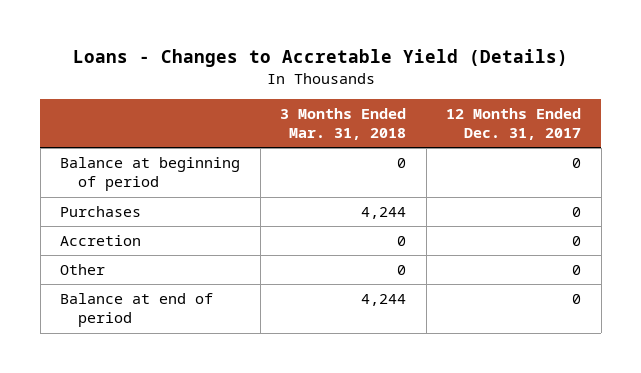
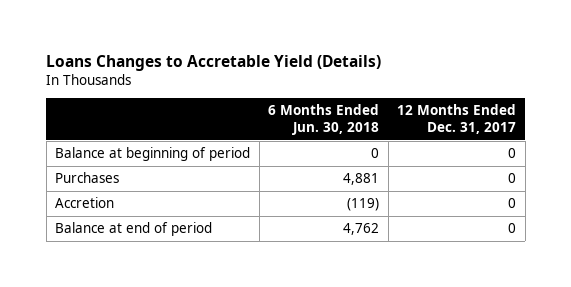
[72,49,568,68] Loans - Changes to Accretable Yield (Details) -> [46,54,382,71] Loans Changes to Accretable Yield (Details)
[280,107,407,141] 3 Months Ended Mar. 31, 2018 -> none
none -> [268,104,380,136] 6 Months Ended Jun. 30, 2018
[60,263,106,275] Other -> none

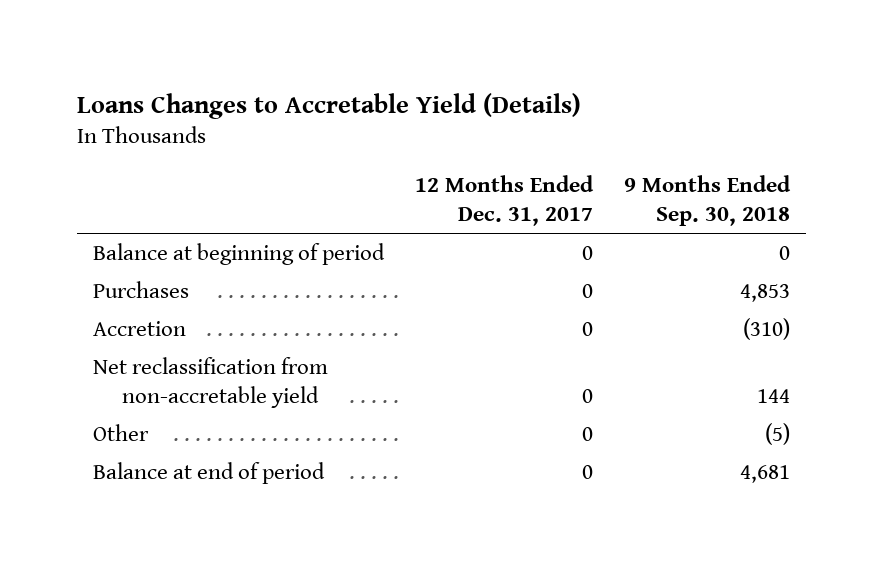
[268,104,380,136] 6 Months Ended Jun. 30, 2018 -> none
none -> [624,175,792,227] 9 Months Ended Sep. 30, 2018
none -> [92,357,328,409] Net reclassification from non-accretable yield
none -> [92,424,149,442] Other

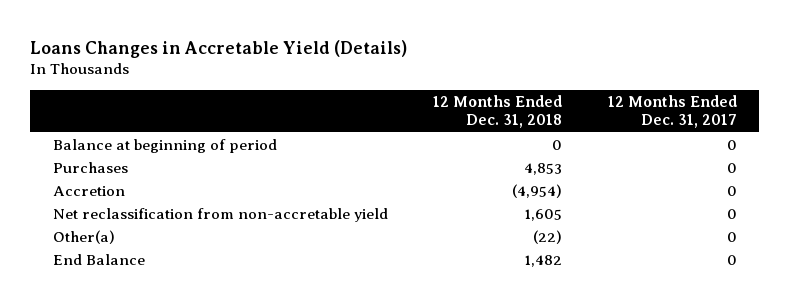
[77,92,582,119] Loans Changes to Accretable Yield (Details) -> [29,39,407,58] Loans Changes in Accretable Yield (Details)
[624,175,792,227] 9 Months Ended Sep. 30, 2018 -> none
none -> [433,94,563,129] 12 Months Ended Dec. 31, 2018
[92,424,149,442] Other -> [52,230,115,245] Other(a)
[92,462,325,485] Balance at end of period -> [52,254,145,266] End Balance

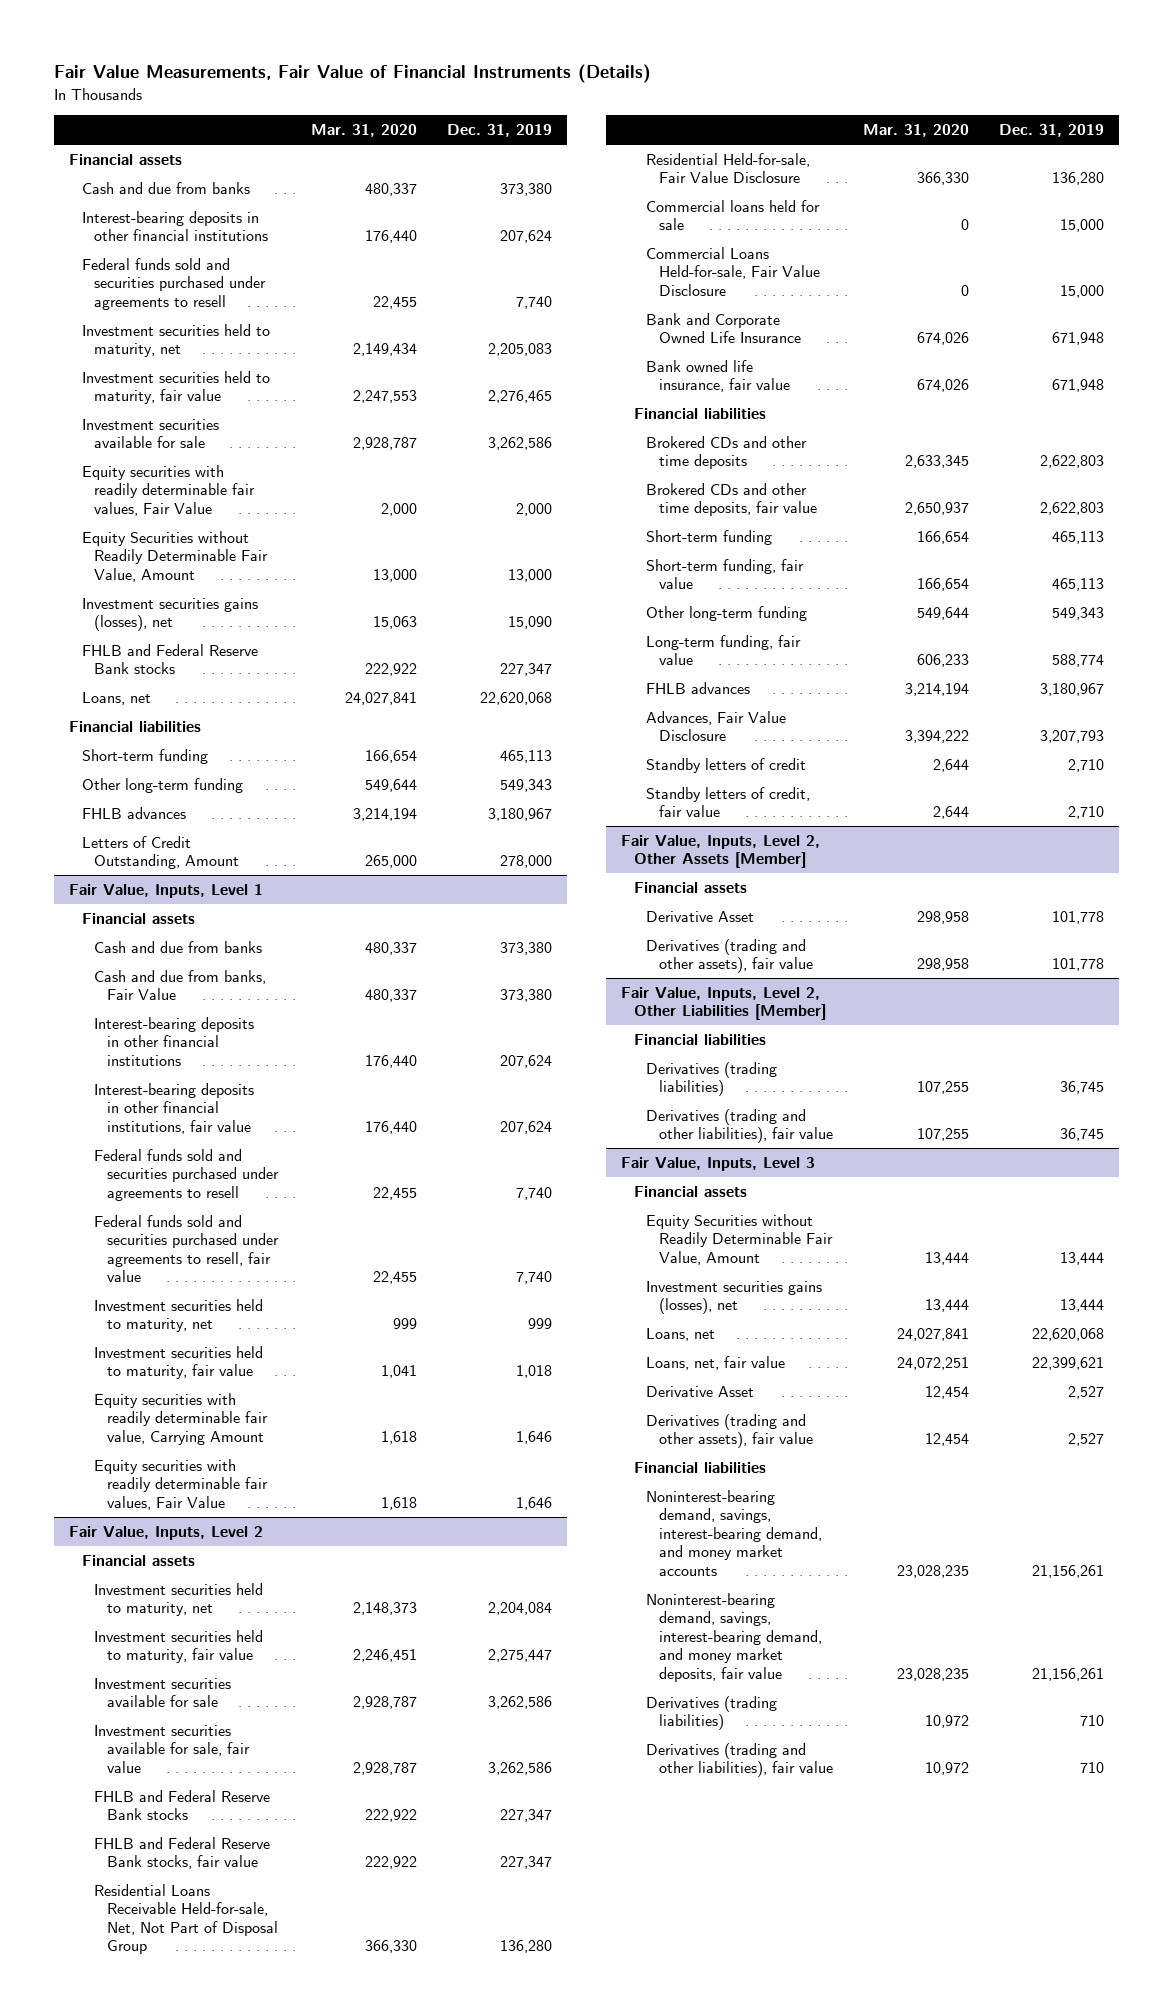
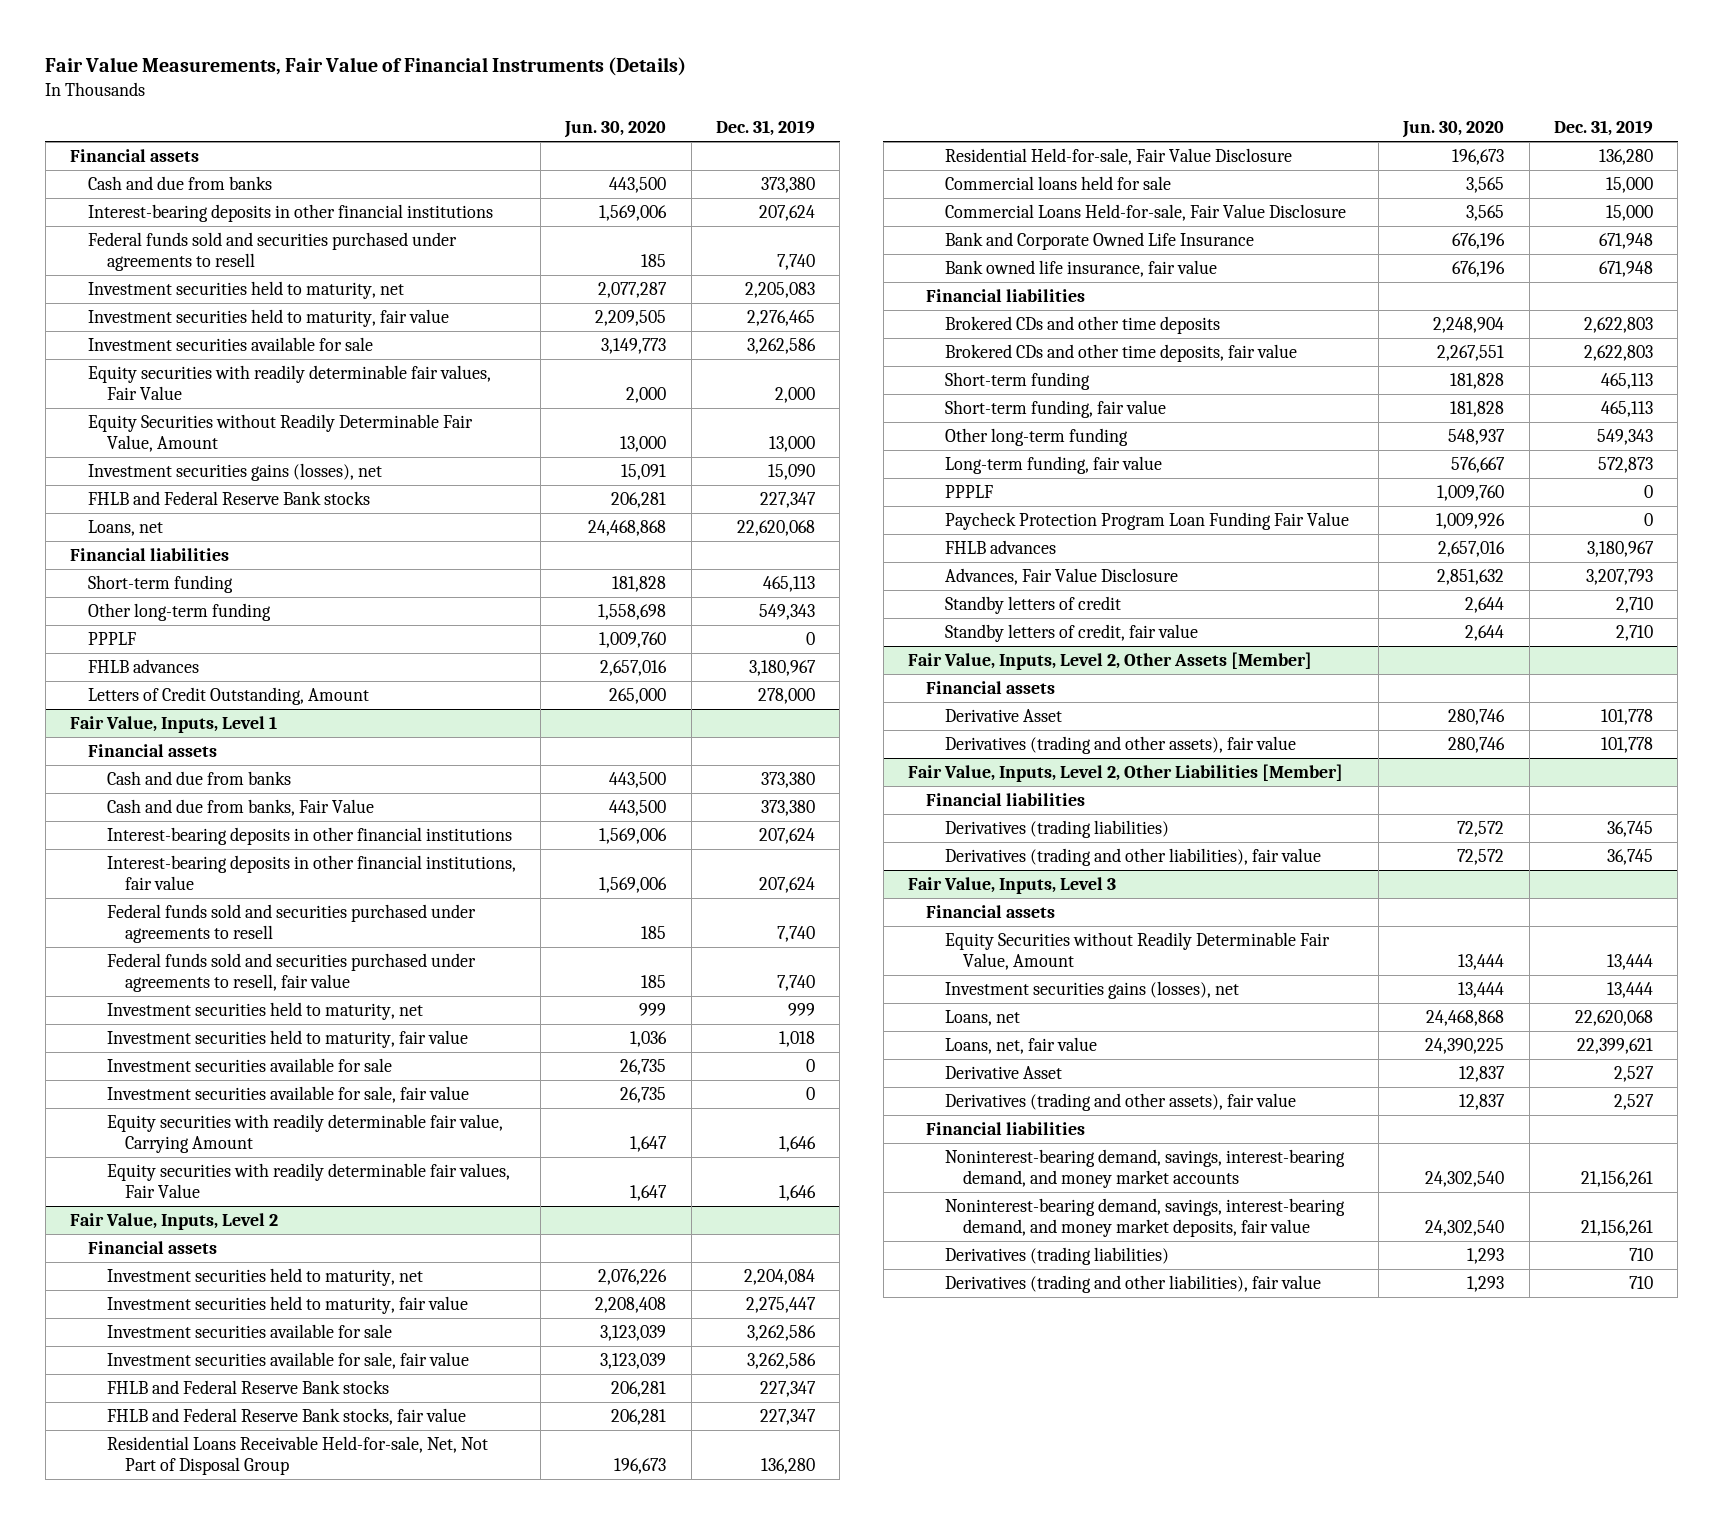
[310,124,417,138] Mar. 31, 2020 -> none
none -> [564,121,667,139] Jun. 30, 2020
none -> [88,631,137,645] PPPLF
none -> [106,1057,392,1072] Investment securities available for sale
none -> [106,1085,469,1103] Investment securities available for sale, fair value
[1052,654,1105,668] 588,774 -> [1597,456,1653,473] 572,873
none -> [944,484,993,498] PPPLF
none -> [944,511,1349,530] Paycheck Protection Program Loan Funding Fair Value

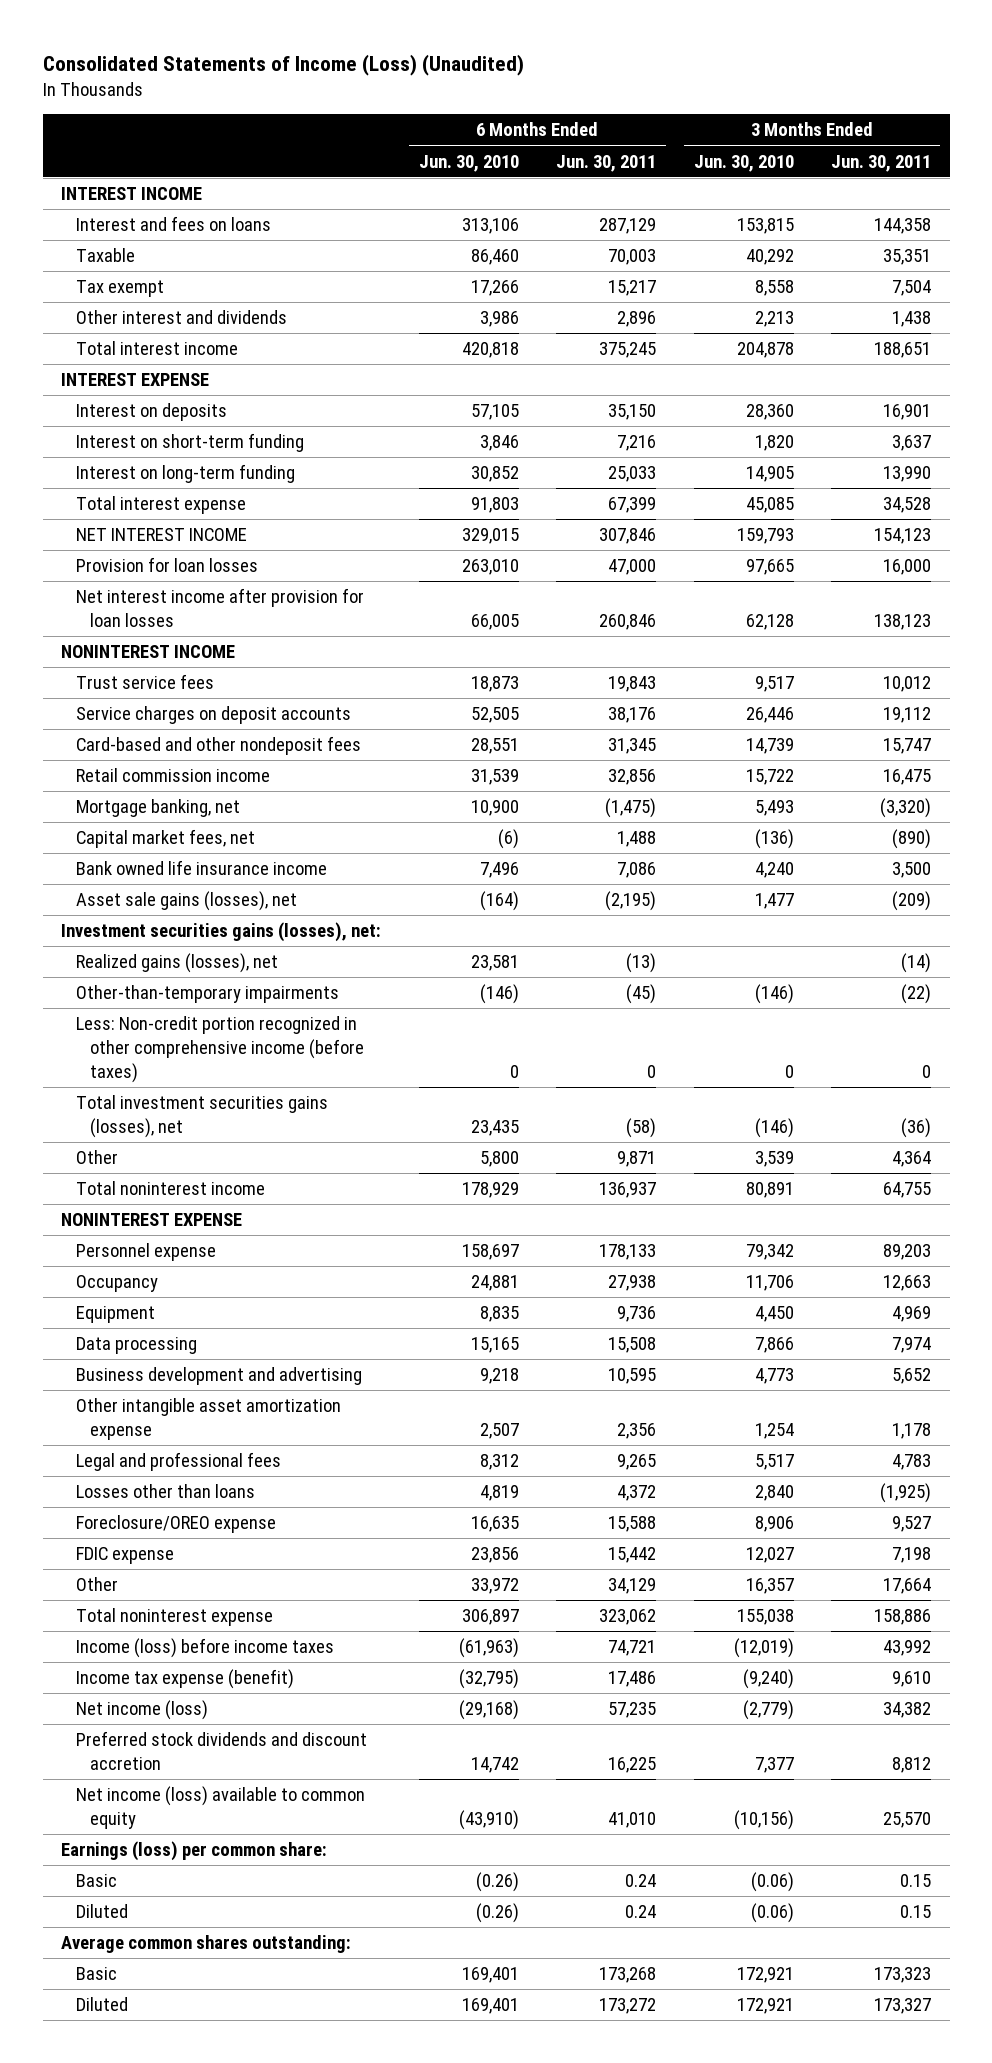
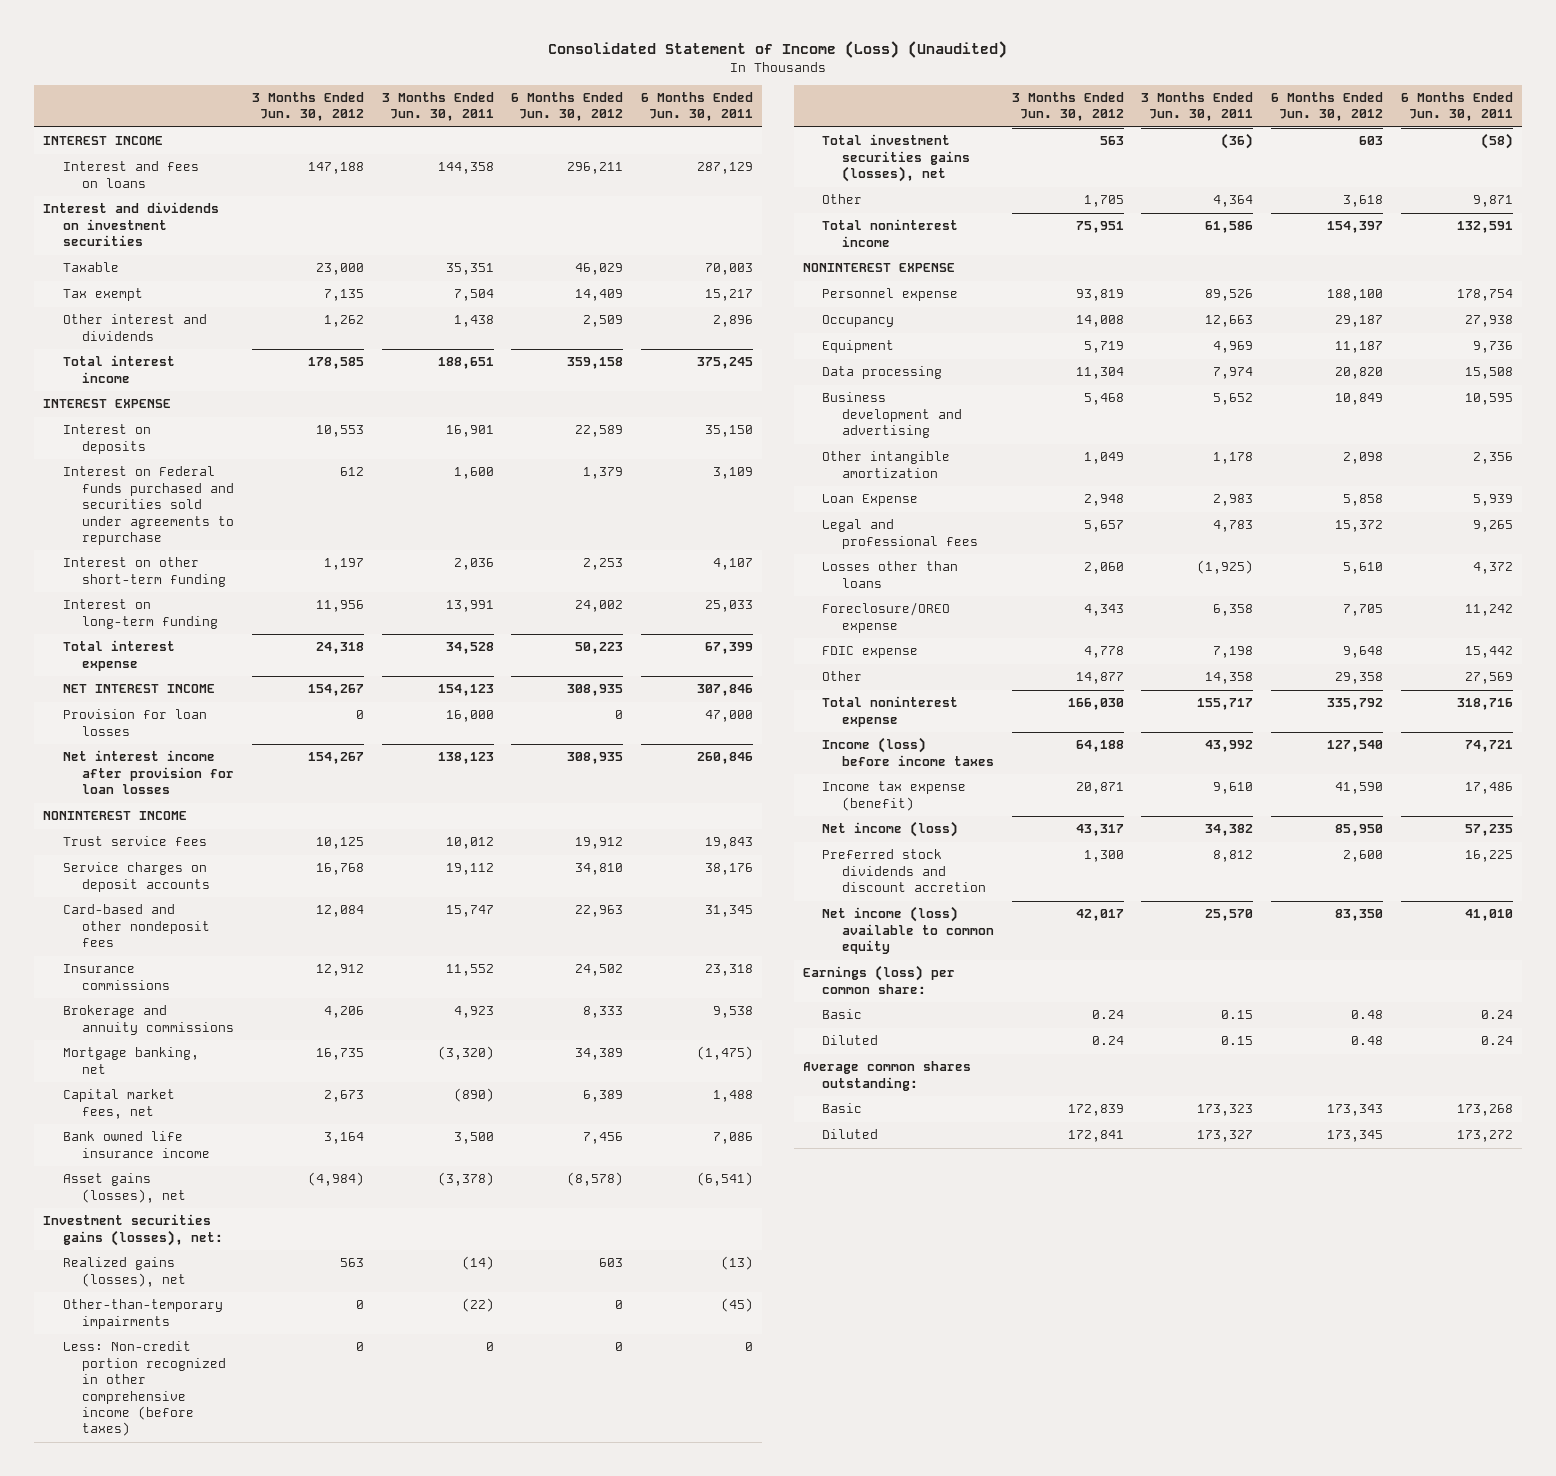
[42,54,524,77] Consolidated Statements of Income (Loss) (Unaudited) -> [548,41,1008,59] Consolidated Statement of Income (Loss) (Unaudited)
[418,154,519,172] Jun. 30, 2010 -> none
[693,154,794,172] Jun. 30, 2010 -> none
none -> [251,92,364,122] 3 Months Ended Jun. 30, 2012
none -> [511,92,624,122] 6 Months Ended Jun. 30, 2012
none -> [43,202,220,247] Interest and dividends on investment securities
none -> [62,466,235,545] Interest on Federal funds purchased and securities sold under agreements to repurchase
[75,433,304,453] Interest on short-term funding -> [62,557,227,587] Interest on other short-term funding
[617,435,657,452] 7,216 -> [713,558,754,571] 4,107
[892,435,932,452] 3,637 -> [453,558,494,571] 2,036
[883,466,932,483] 13,990 -> [445,600,494,613] 13,991
[75,768,270,783] Retail commission income -> [62,964,171,990] Insurance commissions
[608,769,657,786] 32,856 -> [705,964,754,977] 23,318
[883,769,932,786] 16,475 -> [445,964,494,977] 11,552
none -> [62,1005,235,1035] Brokerage and annuity commissions
[75,891,297,912] Asset sale gains (losses), net -> [62,1173,187,1203] Asset gains (losses), net
[605,891,657,912] (2,195) -> [697,1172,754,1187] (6,541)
[892,891,932,912] (209) -> [437,1172,494,1187] (3,378)
[599,1182,657,1199] 136,937 -> [1456,221,1513,234] 132,591
[883,1182,932,1199] 64,755 -> [1205,221,1254,234] 61,586
[599,1244,657,1261] 178,133 -> [1456,289,1513,302] 178,754
[883,1244,932,1261] 89,203 -> [1205,289,1254,302] 89,526
[75,1398,341,1440] Other intangible asset amortization expense -> [822,451,951,478] Other intangible amortization
none -> [822,494,919,507] Loan Expense
[608,1516,657,1533] 15,588 -> [1464,604,1513,617] 11,242
[892,1516,932,1533] 9,527 -> [1213,604,1254,617] 6,358
[608,1578,657,1595] 34,129 -> [1464,672,1513,685] 27,569
[883,1578,932,1595] 17,664 -> [1205,672,1254,685] 14,358
[599,1609,657,1626] 323,062 -> [1456,698,1513,711] 318,716
[874,1609,932,1626] 158,886 -> [1197,698,1254,711] 155,717

